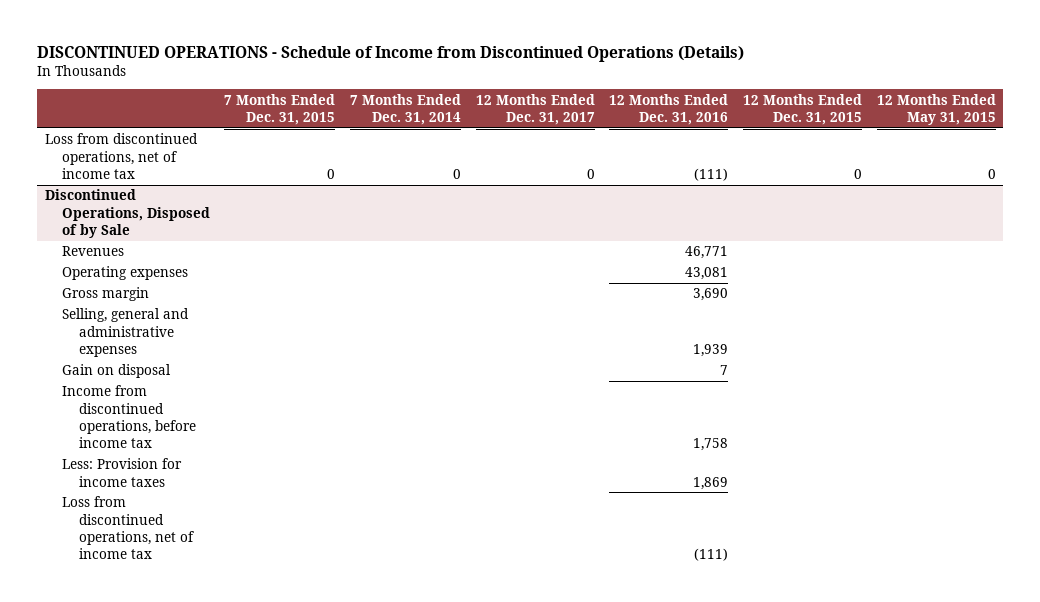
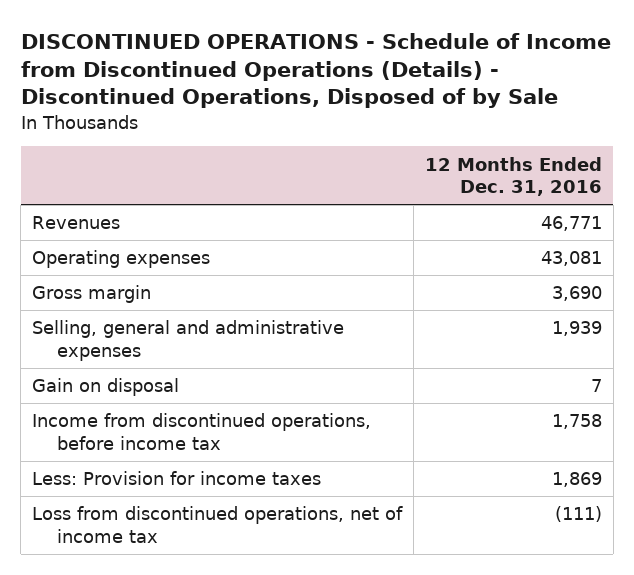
[37,45,745,62] DISCONTINUED OPERATIONS - Schedule of Income from Discontinued Operations (Details) -> [20,32,611,109] DISCONTINUED OPERATIONS - Schedule of Income from Discontinued Operations (Details) - Discontinued Operations, Disposed of by Sale
[224,93,336,126] 7 Months Ended Dec. 31, 2015 -> none
[349,93,461,126] 7 Months Ended Dec. 31, 2014 -> none
[475,93,595,126] 12 Months Ended Dec. 31, 2017 -> none
[742,93,862,126] 12 Months Ended Dec. 31, 2015 -> none
[876,93,996,126] 12 Months Ended May 31, 2015 -> none
[44,133,198,179] Loss from discontinued operations, net of income tax -> none
[44,189,210,238] Discontinued Operations, Disposed of by Sale -> none

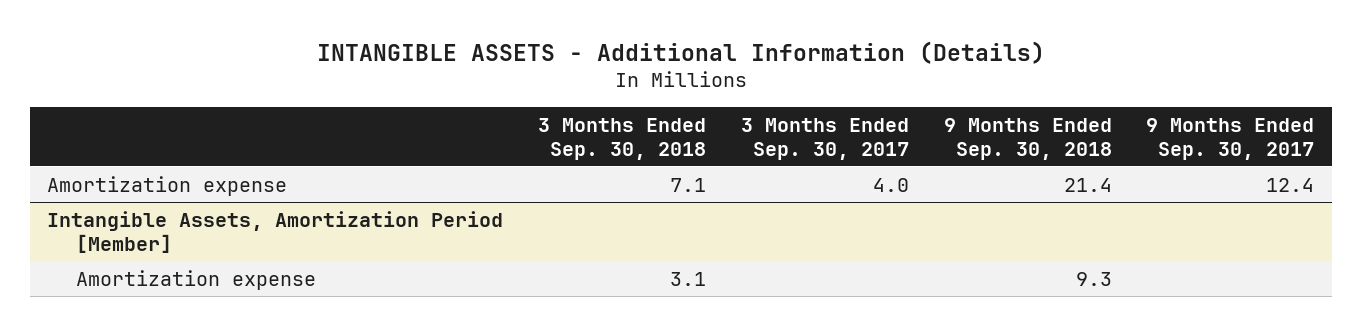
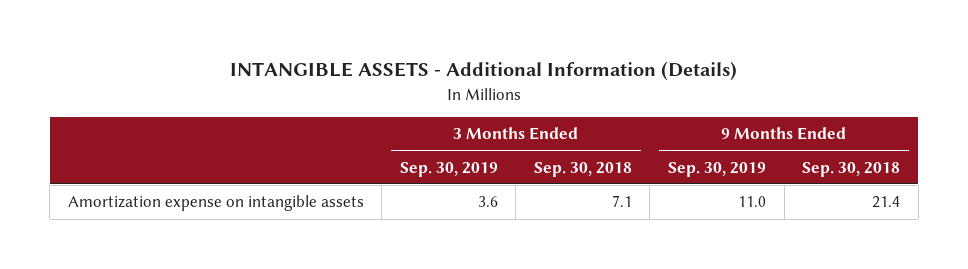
[740,117,909,160] 3 Months Ended Sep. 30, 2017 -> none
[1146,117,1315,160] 9 Months Ended Sep. 30, 2017 -> none
none -> [399,161,498,177] Sep. 30, 2019
none -> [668,161,767,177] Sep. 30, 2019
[47,210,504,253] Intangible Assets, Amortization Period [Member] -> none
[76,269,317,290] Amortization expense -> none
[47,175,288,196] Amortization expense -> [67,195,364,212] Amortization expense on intangible assets

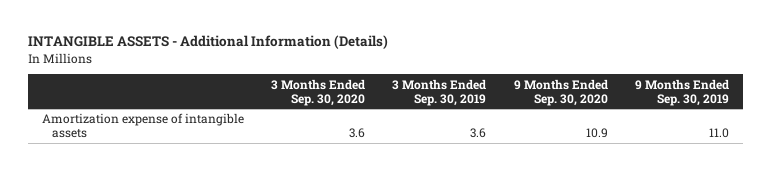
[533,161,632,177] Sep. 30, 2018 -> none
[802,161,901,177] Sep. 30, 2018 -> none
none -> [271,78,366,106] 3 Months Ended Sep. 30, 2020
none -> [513,78,608,106] 9 Months Ended Sep. 30, 2020
[67,195,364,212] Amortization expense on intangible assets -> [41,113,244,139] Amortization expense of intangible assets

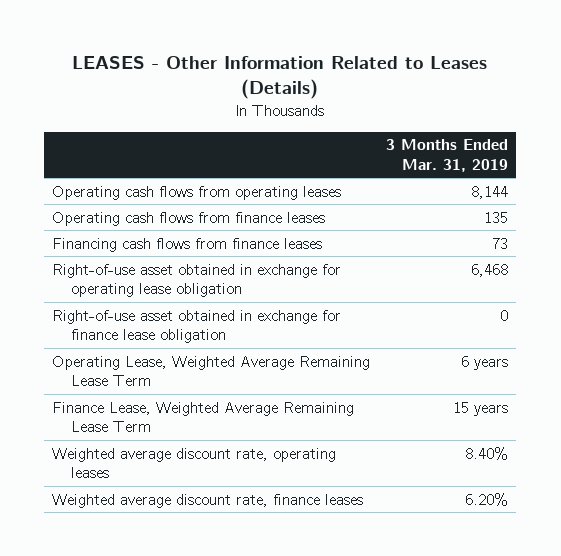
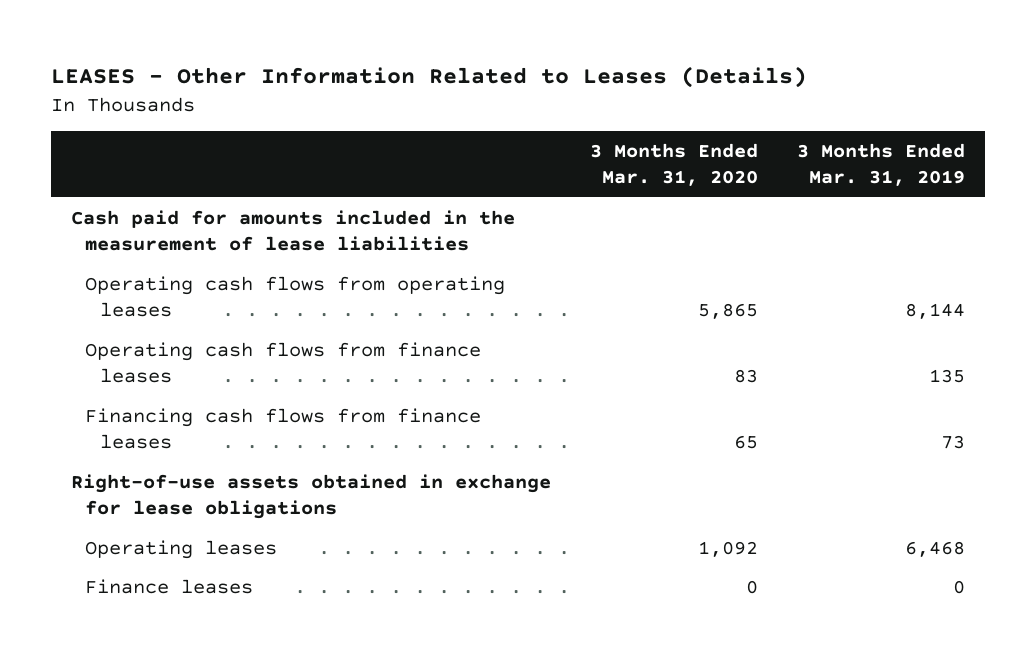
none -> [589,142,758,187] 3 Months Ended Mar. 31, 2020
none -> [70,209,515,252] Cash paid for amounts included in the measurement of lease liabilities
[52,355,371,387] Operating Lease, Weighted Average Remaining Lease Term -> none
[52,401,355,433] Finance Lease, Weighted Average Remaining Lease Term -> none
[52,447,337,479] Weighted average discount rate, operating leases -> none
[52,493,364,508] Weighted average discount rate, finance leases -> none
none -> [70,473,551,520] Right-of-use assets obtained in exchange for lease obligations
[52,263,342,298] Right-of-use asset obtained in exchange for operating lease obligation -> [85,539,278,559] Operating leases
[52,309,342,344] Right-of-use asset obtained in exchange for finance lease obligation -> [85,578,254,594] Finance leases

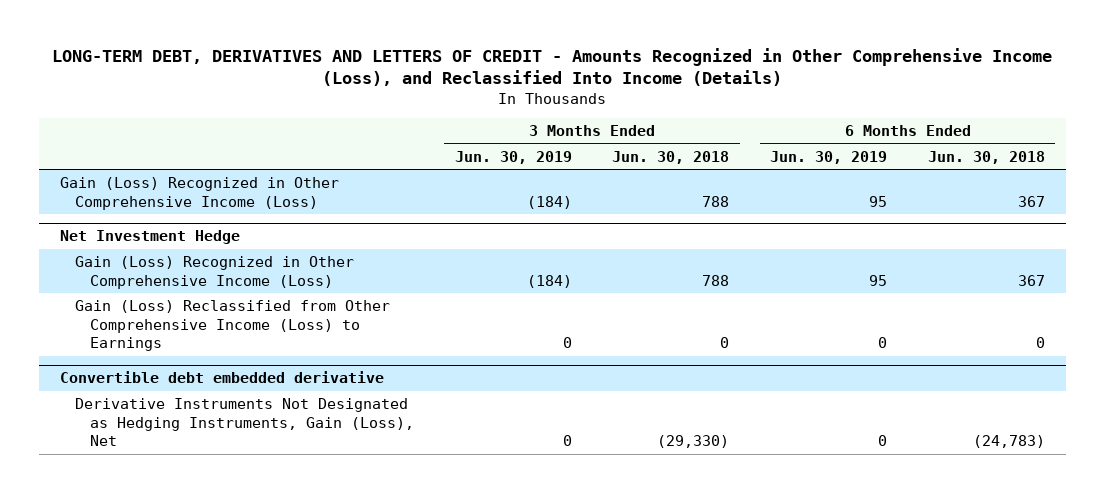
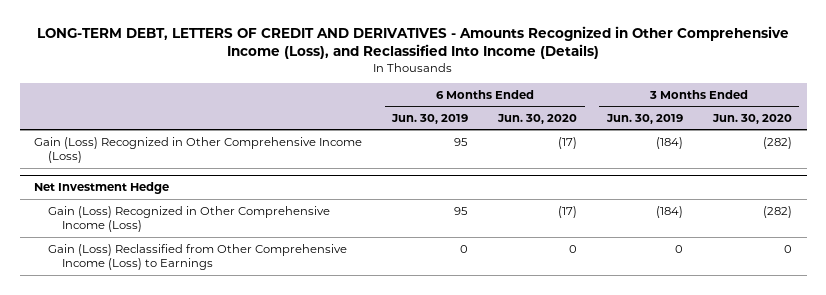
[52,47,1053,87] LONG-TERM DEBT, DERIVATIVES AND LETTERS OF CREDIT - Amounts Recognized in Other Comprehensive Income (Loss), and Reclassified Into Income (Details) -> [37,25,790,59] LONG-TERM DEBT, LETTERS OF CREDIT AND DERIVATIVES - Amounts Recognized in Other Comprehensive Income (Loss), and Reclassified Into Income (Details)
[612,150,730,164] Jun. 30, 2018 -> none
[928,150,1046,164] Jun. 30, 2018 -> none
none -> [497,113,578,124] Jun. 30, 2020
none -> [711,113,792,124] Jun. 30, 2020
[59,371,384,384] Convertible debt embedded derivative -> none
[74,398,414,447] Derivative Instruments Not Designated as Hedging Instruments, Gain (Loss), Net -> none

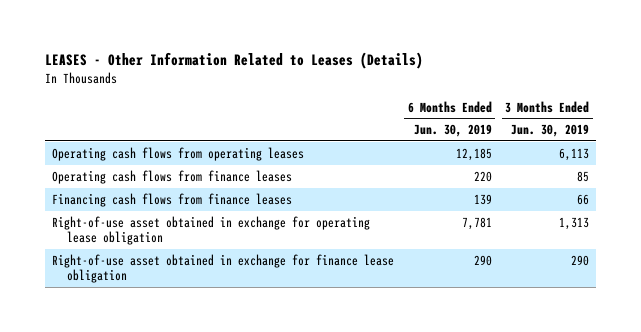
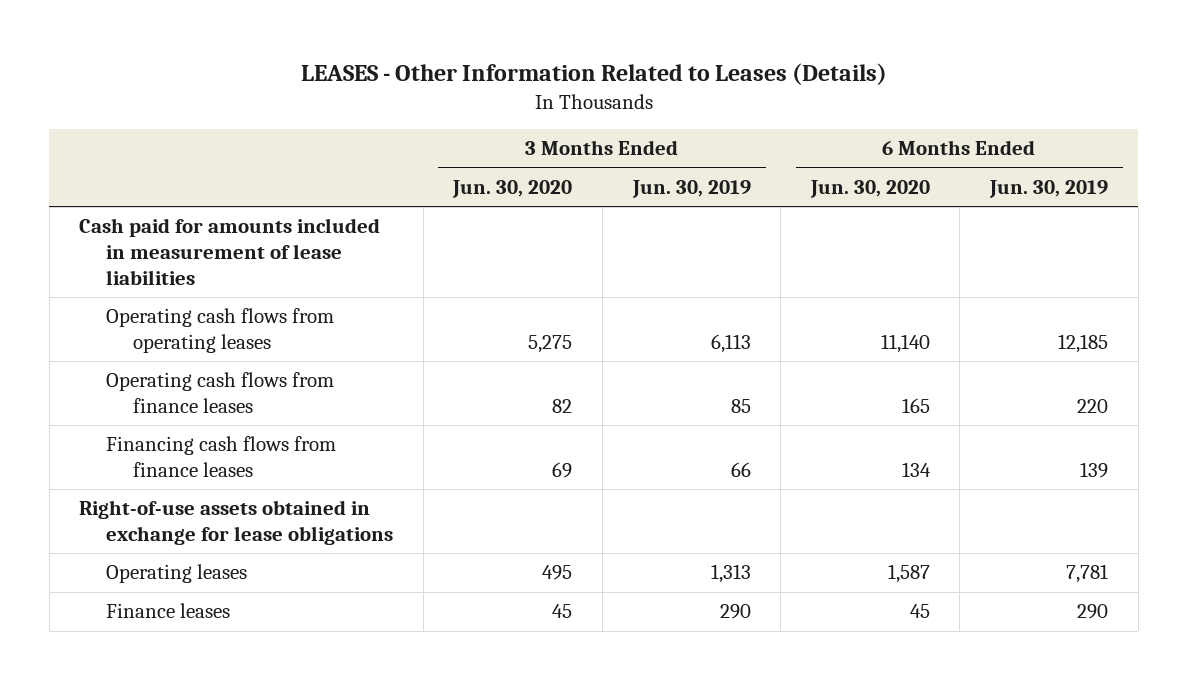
none -> [452,180,573,199] Jun. 30, 2020
none -> [809,180,930,199] Jun. 30, 2020
none -> [79,218,381,286] Cash paid for amounts included in measurement of lease liabilities
none -> [79,500,394,546] Right-of-use assets obtained in exchange for lease obligations
[51,215,370,246] Right-of-use asset obtained in exchange for operating lease obligation -> [106,564,248,584] Operating leases
[51,253,394,284] Right-of-use asset obtained in exchange for finance lease obligation -> [106,603,231,619] Finance leases

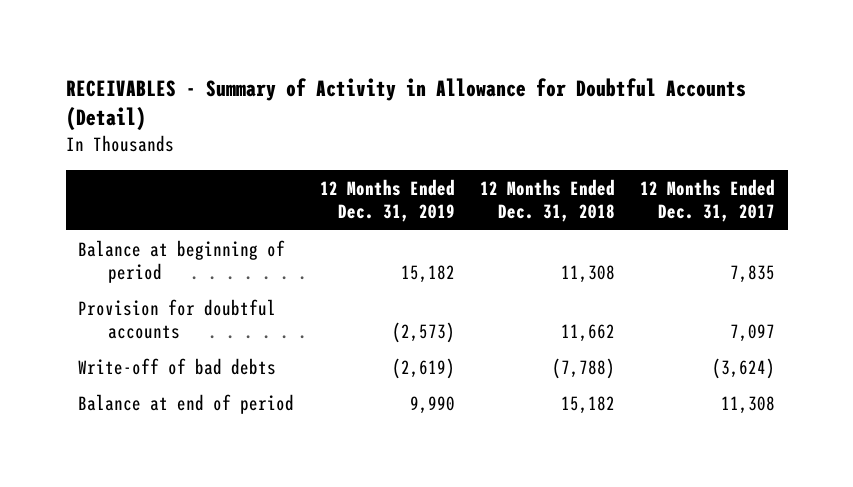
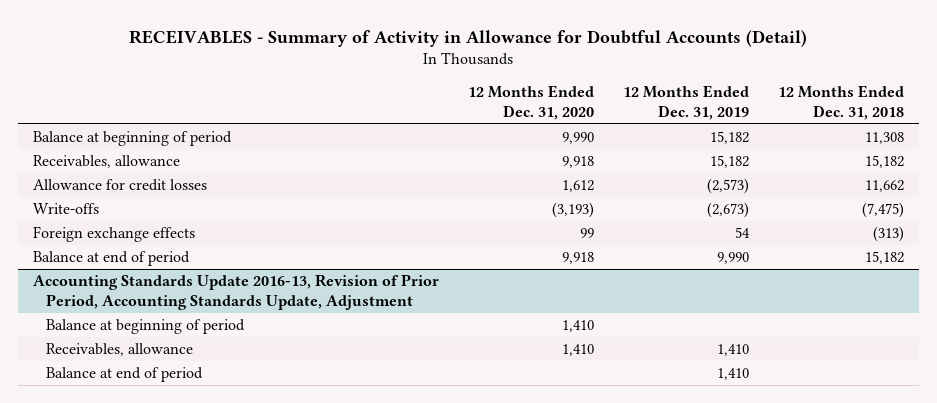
[639,179,775,223] 12 Months Ended Dec. 31, 2017 -> none
none -> [467,84,594,120] 12 Months Ended Dec. 31, 2020
none -> [32,155,180,169] Receivables, allowance
[78,298,277,340] Provision for doubtful accounts -> [32,179,207,192] Allowance for credit losses
[78,357,277,375] Write-off of bad debts -> [32,203,99,215] Write-offs
[391,357,455,379] (2,619) -> [706,202,749,219] (2,673)
[551,357,615,379] (7,788) -> [862,202,905,219] (7,475)
none -> [32,226,195,243] Foreign exchange effects
none -> [32,274,439,311] Accounting Standards Update 2016-13, Revision of Prior Period, Accounting Standards Update, Adjustment
none -> [45,319,245,335] Balance at beginning of period
none -> [45,343,193,357] Receivables, allowance
none -> [45,367,203,383] Balance at end of period

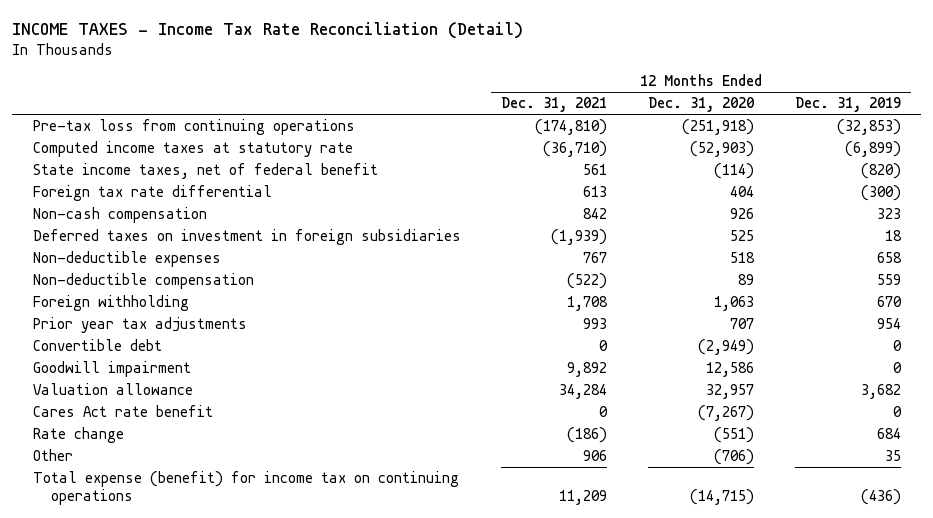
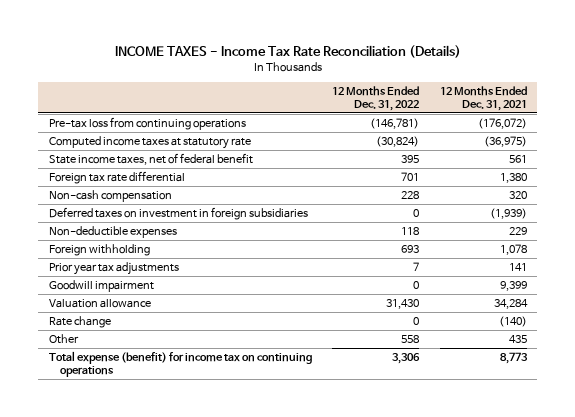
[12,22,524,40] INCOME TAXES - Income Tax Rate Reconciliation (Detail) -> [114,44,461,58] INCOME TAXES - Income Tax Rate Reconciliation (Details)
[647,97,754,113] Dec. 31, 2020 -> none
[794,97,901,113] Dec. 31, 2019 -> none
none -> [332,85,420,111] 12 Months Ended Dec. 31, 2022
[535,119,608,136] (174,810) -> [477,117,527,129] (176,072)
[543,141,608,158] (36,710) -> [483,135,527,147] (36,975)
[583,186,608,198] 613 -> [499,172,527,183] 1,380
[583,208,608,220] 842 -> [508,190,527,199] 320
[32,273,254,290] Non-deductible compensation -> none
[32,339,162,352] Convertible debt -> none
[583,252,608,264] 767 -> [508,226,527,235] 229
[567,296,609,312] 1,708 -> [499,243,527,255] 1,078
[583,318,608,330] 993 -> [508,262,527,271] 141
[567,362,608,378] 9,892 -> [499,280,527,291] 9,399
[32,405,213,418] Cares Act rate benefit -> none
[567,427,608,444] (186) -> [498,315,527,327] (140)
[583,450,608,462] 906 -> [508,334,527,343] 435
[559,489,608,505] 11,209 -> [499,351,528,364] 8,773

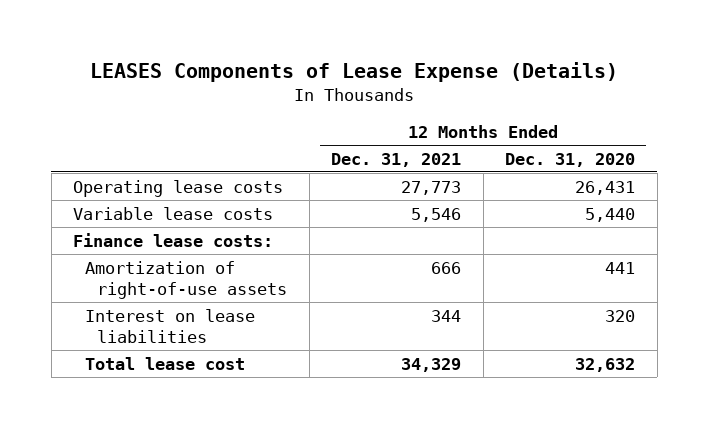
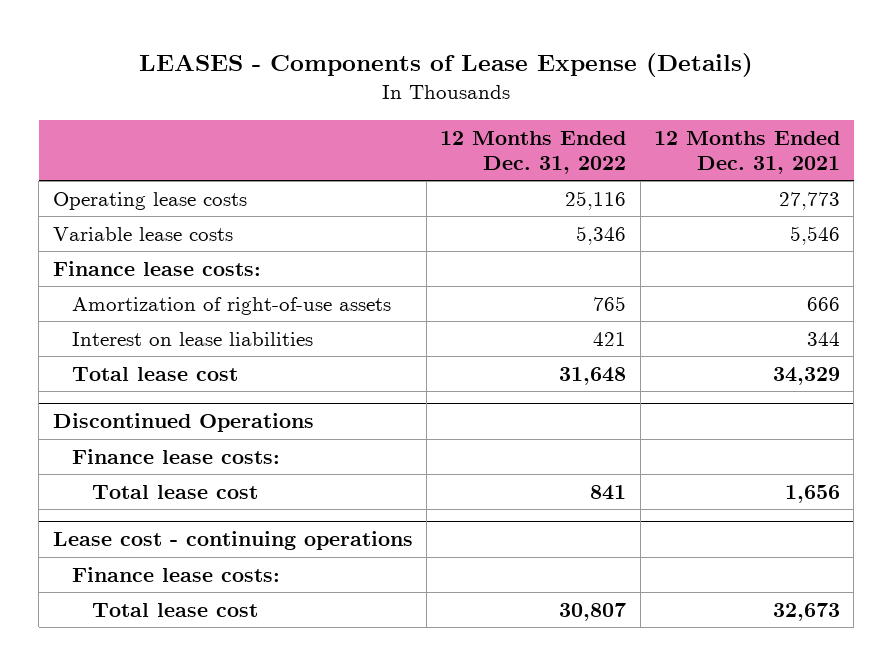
[90,61,619,82] LEASES Components of Lease Expense (Details) -> [139,53,754,78] LEASES - Components of Lease Expense (Details)
[505,152,636,167] Dec. 31, 2020 -> none
none -> [440,130,627,174] 12 Months Ended Dec. 31, 2022
none -> [52,413,314,433] Discontinued Operations
none -> [72,448,281,464] Finance lease costs:
none -> [91,484,258,499] Total lease cost
none -> [52,531,413,551] Lease cost - continuing operations
none -> [72,566,281,582] Finance lease costs:
none -> [91,602,258,617] Total lease cost

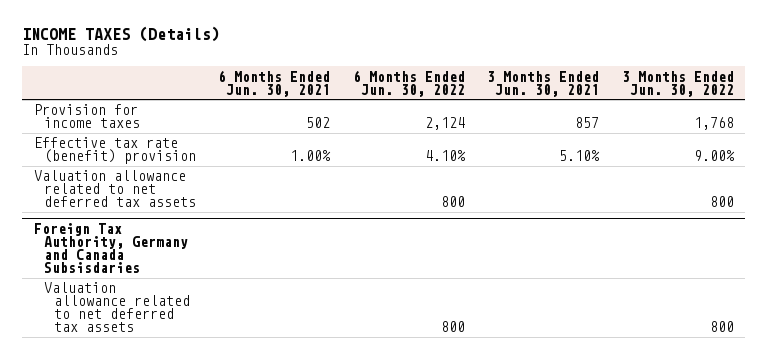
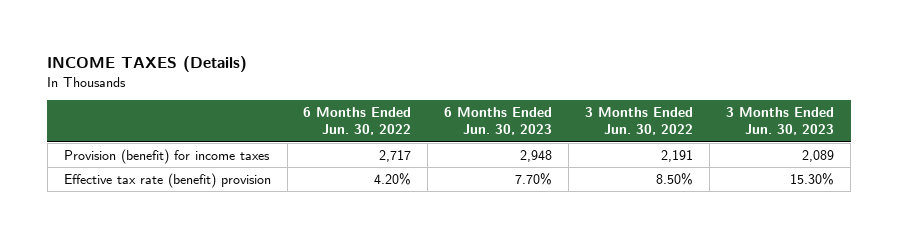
[218,69,331,97] 6 Months Ended Jun. 30, 2021 -> none
[487,70,600,97] 3 Months Ended Jun. 30, 2021 -> none
none -> [444,107,553,136] 6 Months Ended Jun. 30, 2023
none -> [726,107,835,136] 3 Months Ended Jun. 30, 2023
[33,170,196,208] Valuation allowance related to net deferred tax assets -> none
[33,222,188,274] Foreign Tax Authority, Germany and Canada Subsisdaries -> none
[43,282,190,333] Valuation allowance related to net deferred tax assets -> none
[33,104,140,129] Provision for income taxes -> [63,148,270,164] Provision (benefit) for income taxes
[424,117,465,131] 2,124 -> [379,149,412,162] 2,717
[693,117,734,131] 1,768 -> [661,149,694,162] 2,191
[424,150,466,162] 4.10% -> [374,172,412,185] 4.20%
[693,150,735,162] 9.00% -> [656,172,694,185] 8.50%

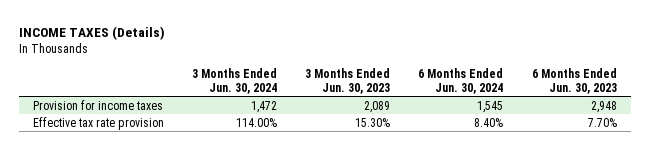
[303,107,412,136] 6 Months Ended Jun. 30, 2022 -> none
[585,107,694,136] 3 Months Ended Jun. 30, 2022 -> none
none -> [191,67,277,94] 3 Months Ended Jun. 30, 2024
none -> [418,67,504,94] 6 Months Ended Jun. 30, 2024
[63,148,270,164] Provision (benefit) for income taxes -> [32,99,163,110] Provision for income taxes
[63,172,271,188] Effective tax rate (benefit) provision -> [32,116,164,130] Effective tax rate provision

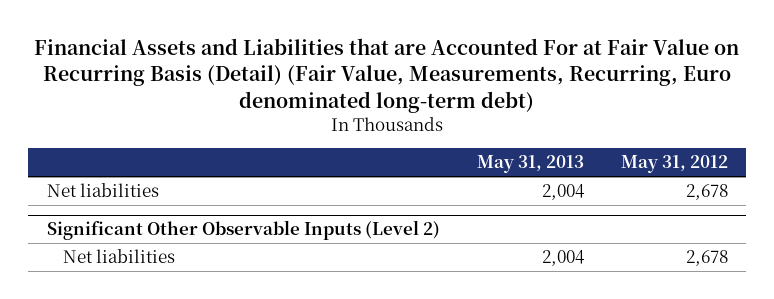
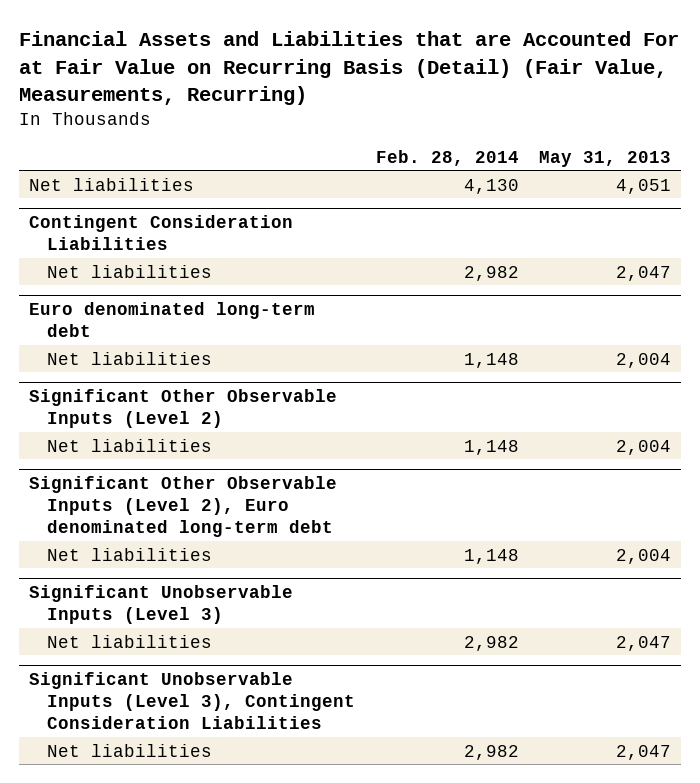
[34,37,740,113] Financial Assets and Liabilities that are Accounted For at Fair Value on Recurring Basis (Detail) (Fair Value, Measurements, Recurring, Euro denominated long-term debt) -> [18,31,679,106] Financial Assets and Liabilities that are Accounted For at Fair Value on Recurring Basis (Detail) (Fair Value, Measurements, Recurring)
[620,155,728,174] May 31, 2012 -> none
none -> [375,149,519,166] Feb. 28, 2014
none -> [29,177,195,191] Net liabilities
none -> [29,215,294,251] Contingent Consideration Liabilities
none -> [47,264,213,278] Net liabilities
none -> [29,302,316,338] Euro denominated long-term debt
none -> [29,476,338,538] Significant Other Observable Inputs (Level 2), Euro denominated long-term debt
none -> [47,547,213,561] Net liabilities
none -> [29,585,294,625] Significant Unobservable Inputs (Level 3)
none -> [47,634,213,648] Net liabilities
none -> [29,672,356,730] Significant Unobservable Inputs (Level 3), Contingent Consideration Liabilities
none -> [47,743,213,757] Net liabilities

